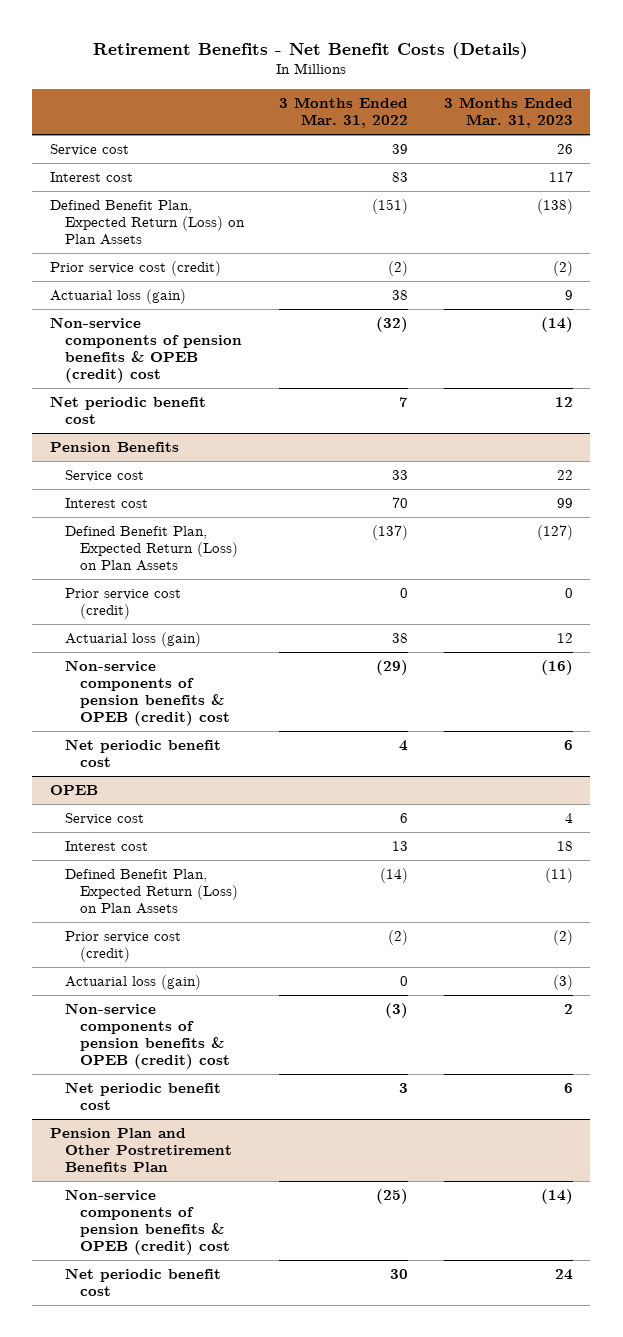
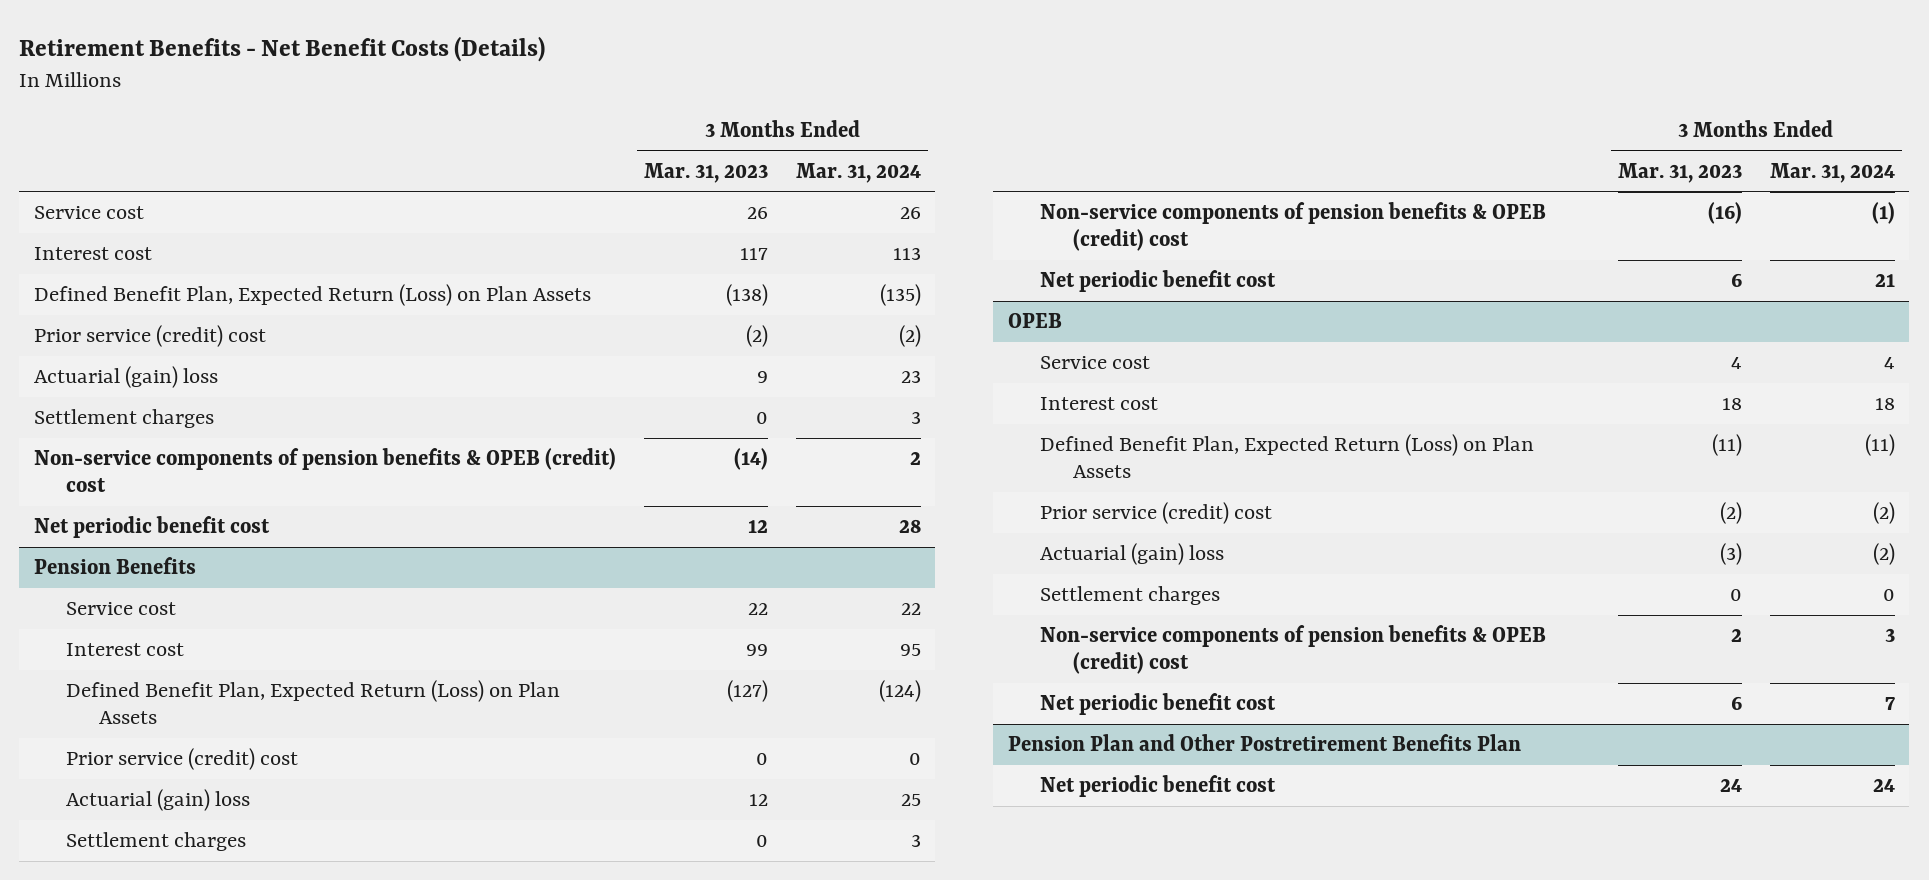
[279,96,409,129] 3 Months Ended Mar. 31, 2022 -> none
none -> [796,162,922,183] Mar. 31, 2024
[49,261,221,277] Prior service cost (credit) -> [33,324,266,347] Prior service (credit) cost
[49,289,186,305] Actuarial loss (gain) -> [33,365,218,388] Actuarial (gain) loss
none -> [33,408,214,428] Settlement charges
[65,588,182,620] Prior service cost (credit) -> [66,747,299,770] Prior service (credit) cost
[65,632,202,648] Actuarial loss (gain) -> [66,788,251,811] Actuarial (gain) loss
none -> [66,831,247,851] Settlement charges
[65,931,182,963] Prior service cost (credit) -> [1040,501,1273,524] Prior service (credit) cost
[65,975,202,991] Actuarial loss (gain) -> [1040,542,1225,565] Actuarial (gain) loss
none -> [1040,585,1221,605] Settlement charges
[65,1189,231,1256] Non-service components of pension benefits & OPEB (credit) cost -> none

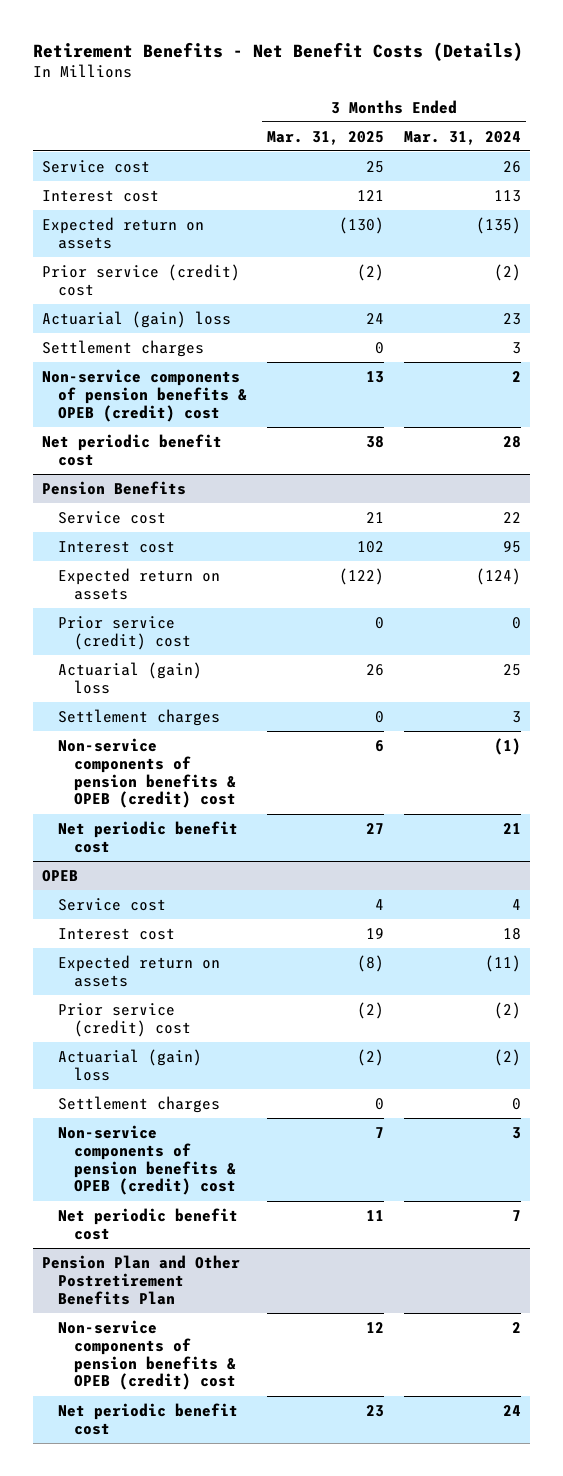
[643,162,768,183] Mar. 31, 2023 -> none
none -> [266,130,384,145] Mar. 31, 2025
[33,283,591,306] Defined Benefit Plan, Expected Return (Loss) on Plan Assets -> [42,216,205,249] Expected return on assets
[66,679,561,725] Defined Benefit Plan, Expected Return (Loss) on Plan Assets -> [58,567,221,600] Expected return on assets
[1040,433,1535,479] Defined Benefit Plan, Expected Return (Loss) on Plan Assets -> [58,954,221,987] Expected return on assets
none -> [58,1319,237,1391] Non-service components of pension benefits & OPEB (credit) cost

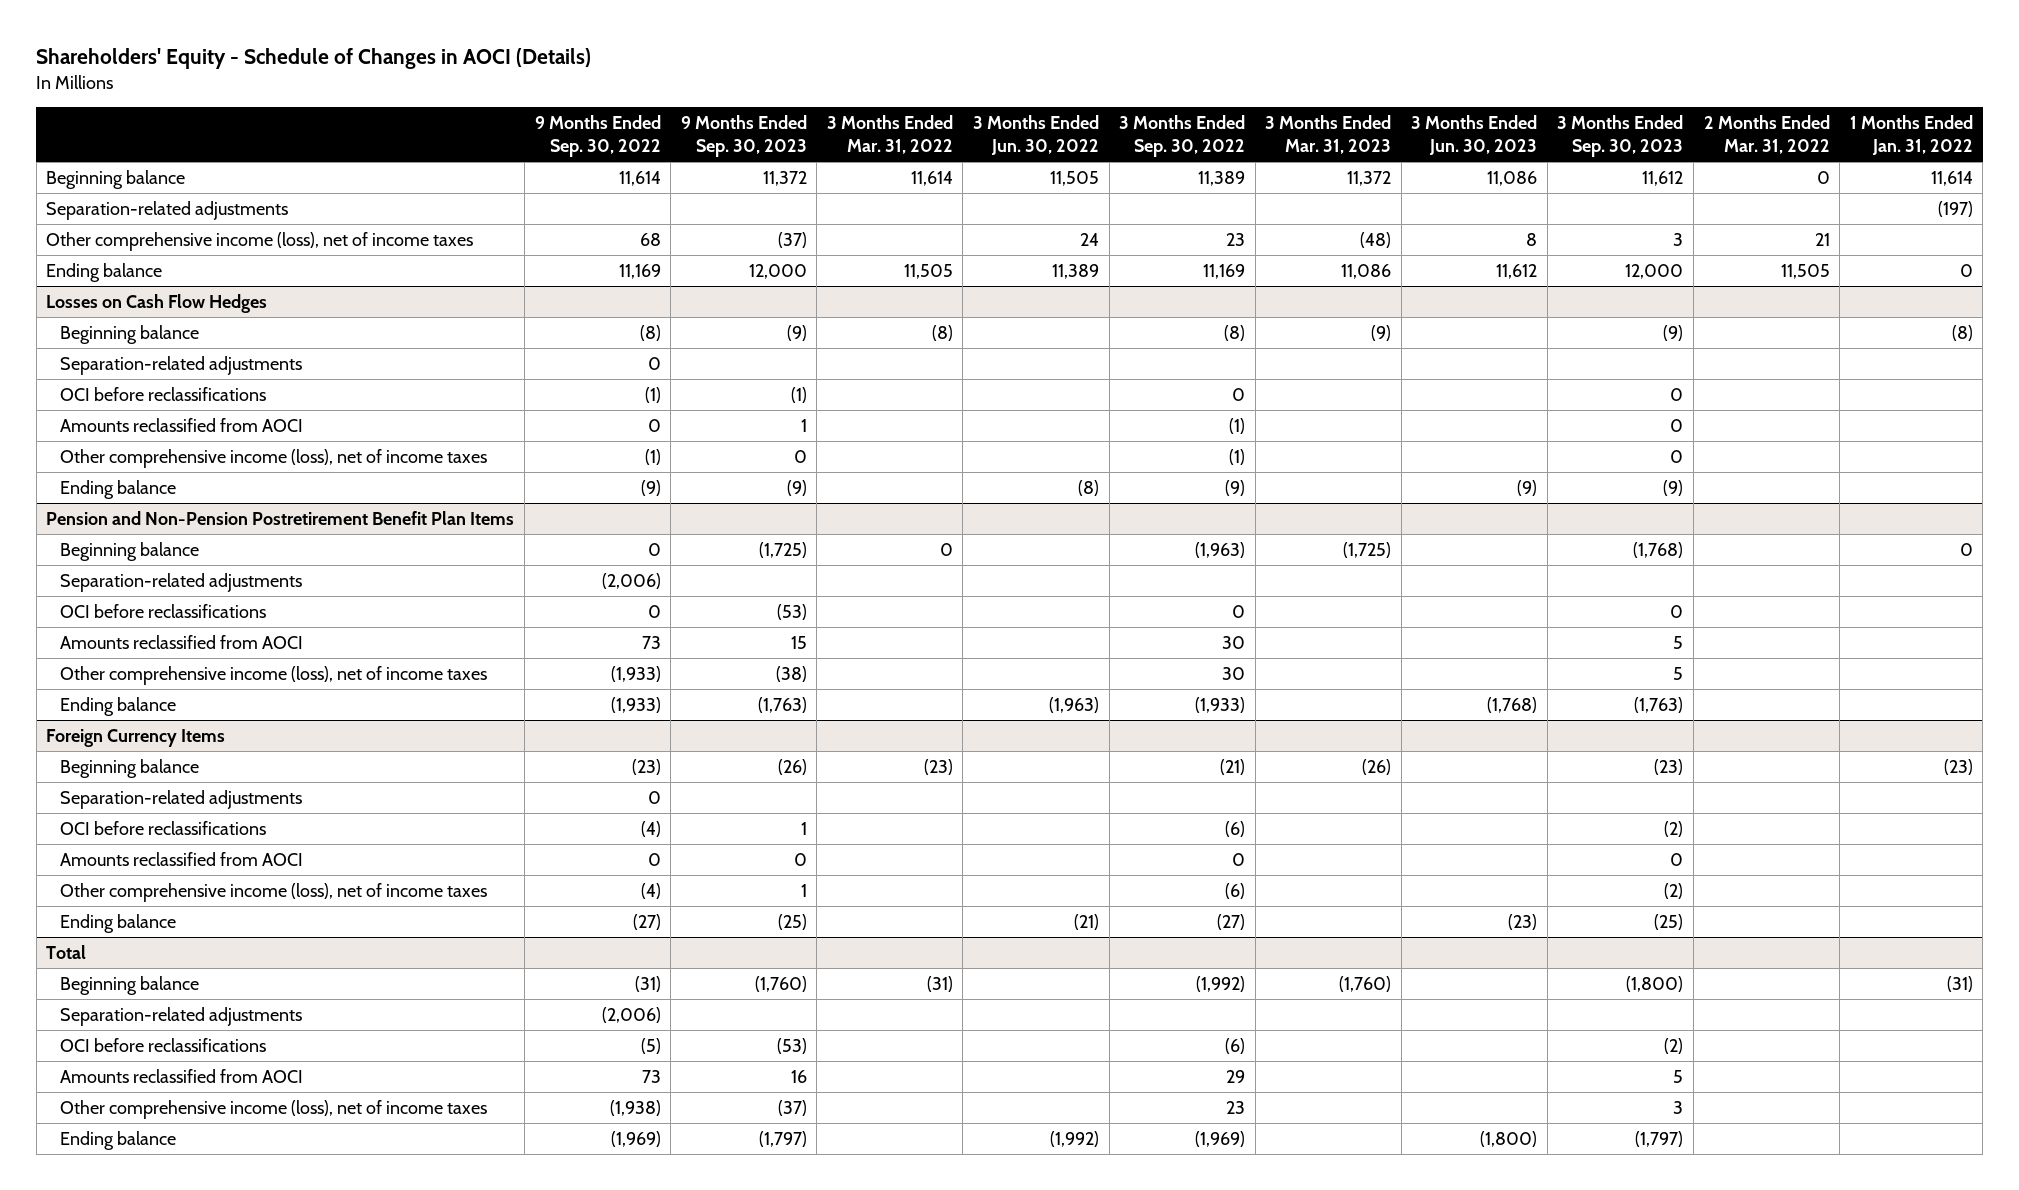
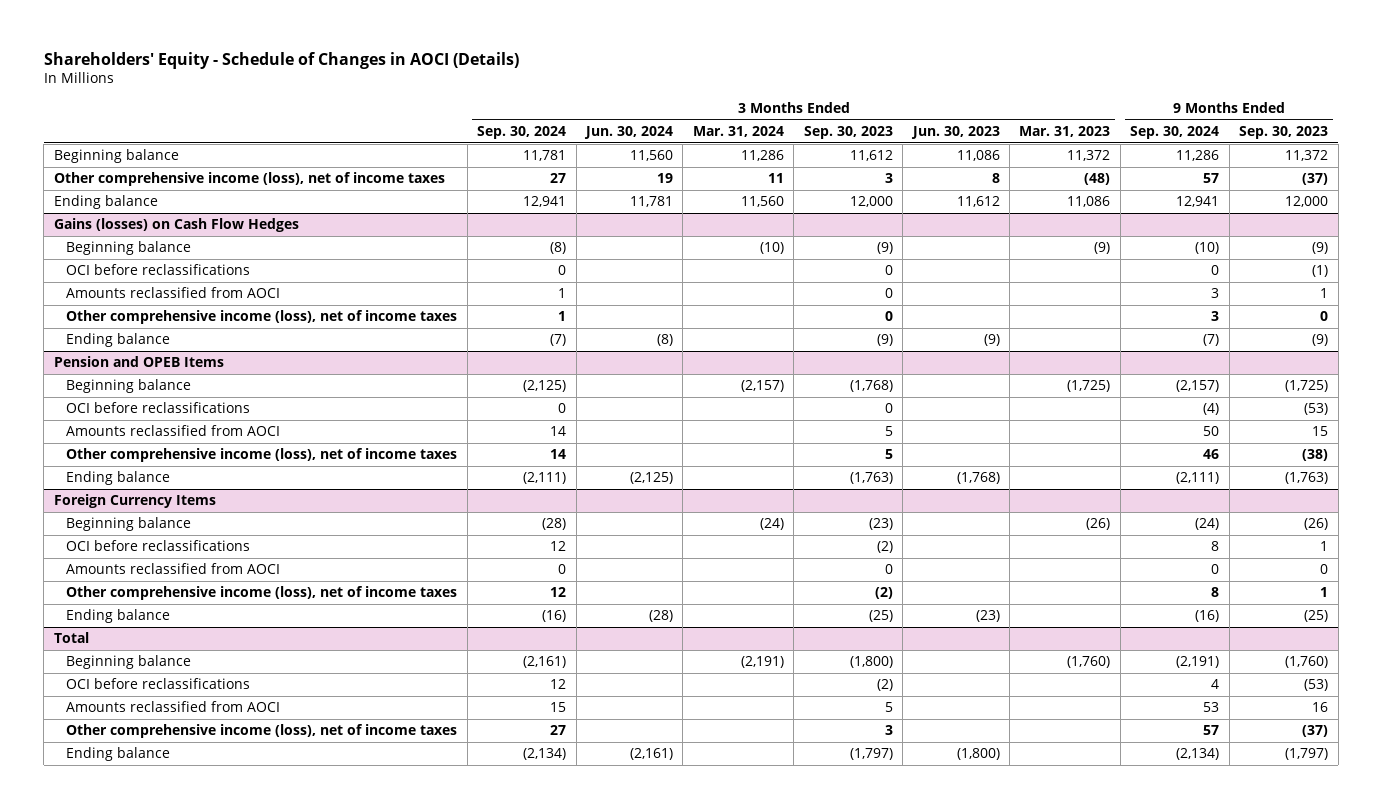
[534,114,661,157] 9 Months Ended Sep. 30, 2022 -> none
[826,114,953,154] 3 Months Ended Mar. 31, 2022 -> none
[972,114,1099,155] 3 Months Ended Jun. 30, 2022 -> none
[1119,114,1246,157] 3 Months Ended Sep. 30, 2022 -> none
[1703,114,1830,154] 2 Months Ended Mar. 31, 2022 -> none
[1849,114,1973,155] 1 Months Ended Jan. 31, 2022 -> none
none -> [477,125,567,139] Sep. 30, 2024
none -> [583,125,673,139] Jun. 30, 2024
none -> [692,125,784,137] Mar. 31, 2024
none -> [1130,125,1220,139] Sep. 30, 2024
[46,200,289,220] Separation-related adjustments -> none
[46,293,268,313] Losses on Cash Flow Hedges -> [53,218,299,233] Gains (losses) on Cash Flow Hedges
[59,355,302,375] Separation-related adjustments -> none
[46,510,515,525] Pension and Non-Pension Postretirement Benefit Plan Items -> [53,356,224,368] Pension and OPEB Items
[59,572,302,592] Separation-related adjustments -> none
[59,789,302,809] Separation-related adjustments -> none
[59,1006,302,1026] Separation-related adjustments -> none

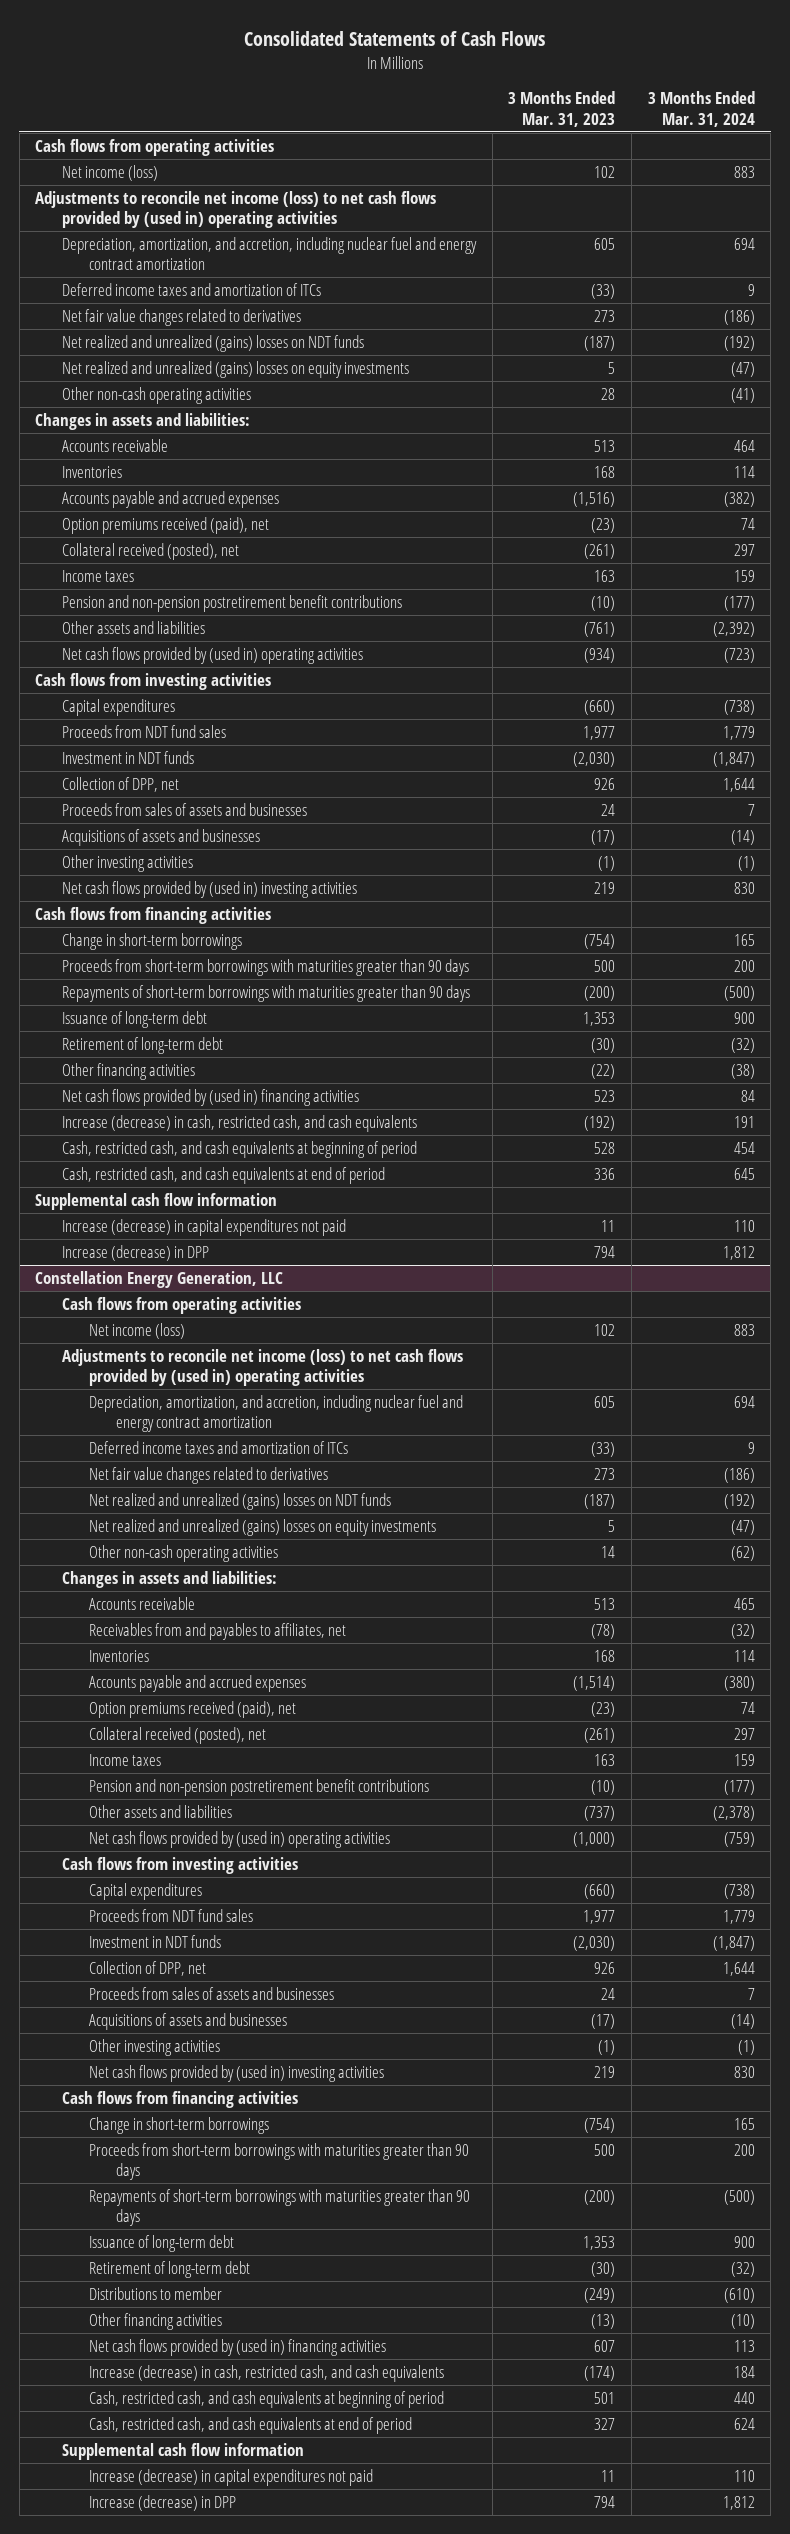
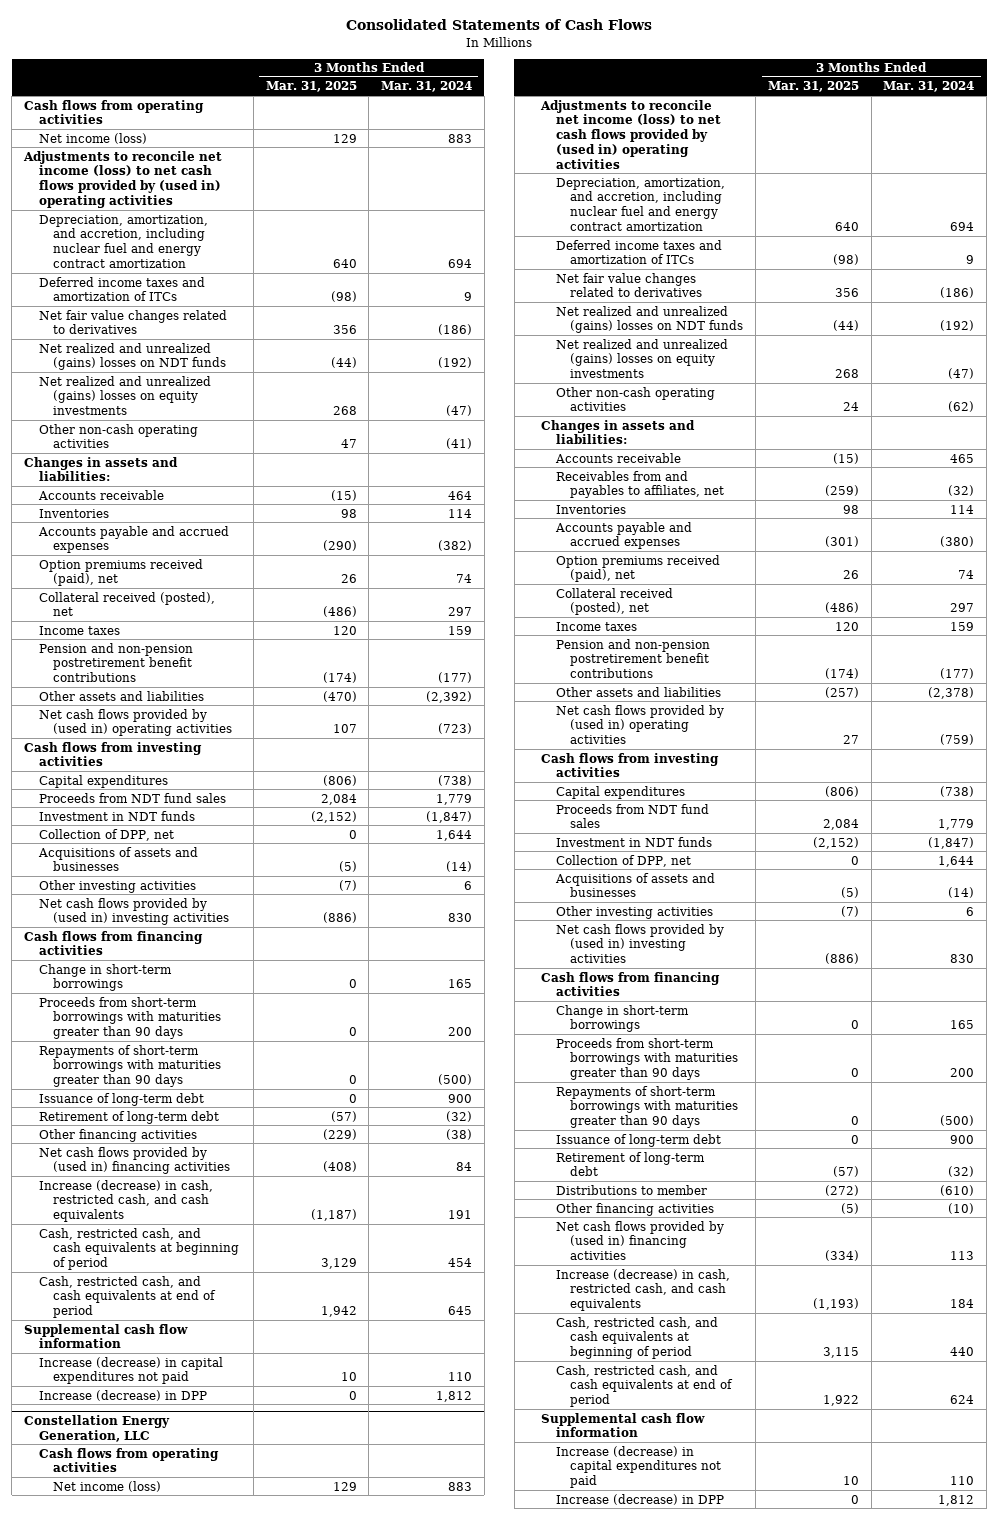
[508,91,616,128] 3 Months Ended Mar. 31, 2023 -> none
none -> [265,81,357,93] Mar. 31, 2025
[62,802,308,816] Proceeds from sales of assets and businesses -> none
[737,855,755,871] (1) -> [464,880,473,890] 6
[88,1986,334,2000] Proceeds from sales of assets and businesses -> none
[737,2039,755,2055] (1) -> [966,906,975,916] 6

